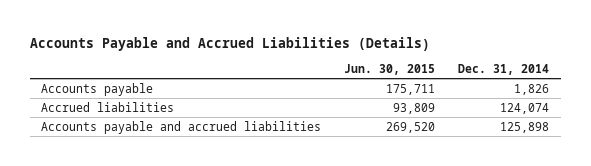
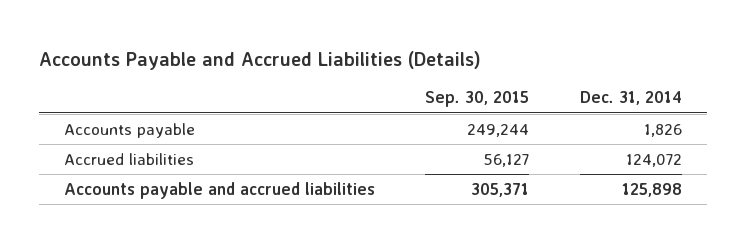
[344,63,436,75] Jun. 30, 2015 -> none
none -> [425,91,530,108] Sep. 30, 2015
[500,102,550,114] 124,074 -> [625,153,682,167] 124,072

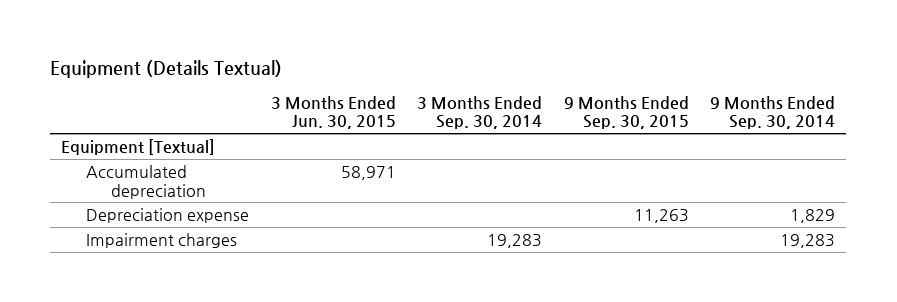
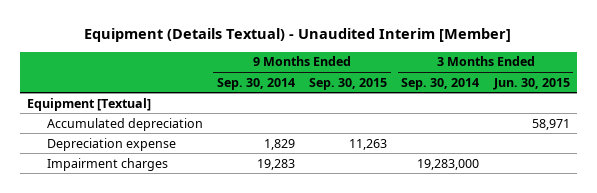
[50,60,283,79] Equipment (Details Textual) -> [84,28,512,43] Equipment (Details Textual) - Unaudited Interim [Member]
[487,233,543,248] 19,283 -> [417,158,480,170] 19,283,000

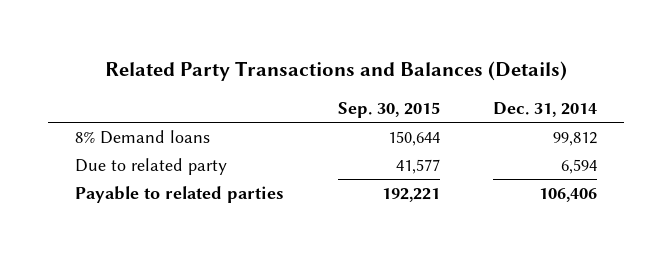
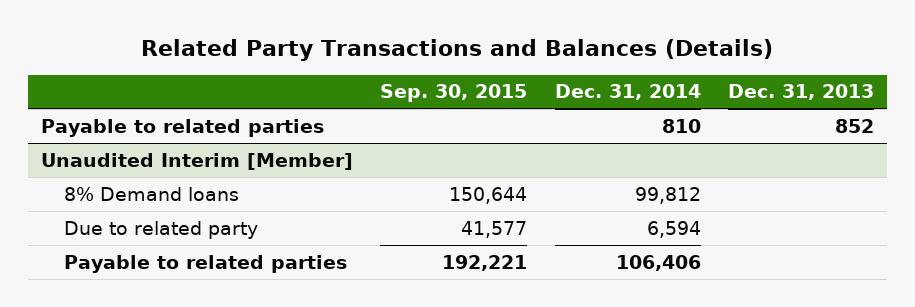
none -> [727,84,874,101] Dec. 31, 2013
none -> [41,118,325,137] Payable to related parties
none -> [41,152,354,170] Unaudited Interim [Member]

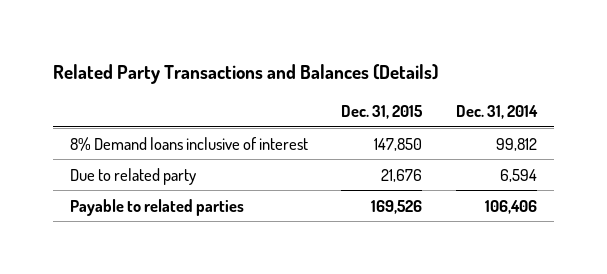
[380,84,528,103] Sep. 30, 2015 -> none
[727,84,874,101] Dec. 31, 2013 -> none
none -> [341,105,424,120] Dec. 31, 2015
[41,118,325,137] Payable to related parties -> none
[41,152,354,170] Unaudited Interim [Member] -> none
[64,186,240,201] 8% Demand loans -> [70,136,309,151] 8% Demand loans inclusive of interest

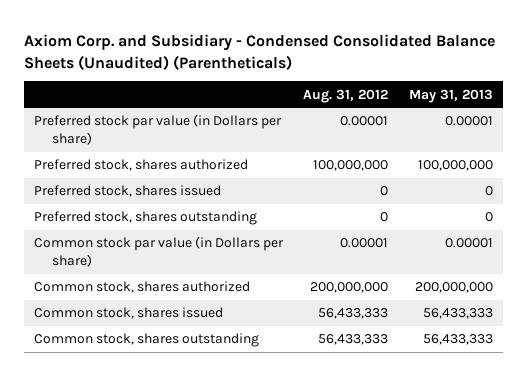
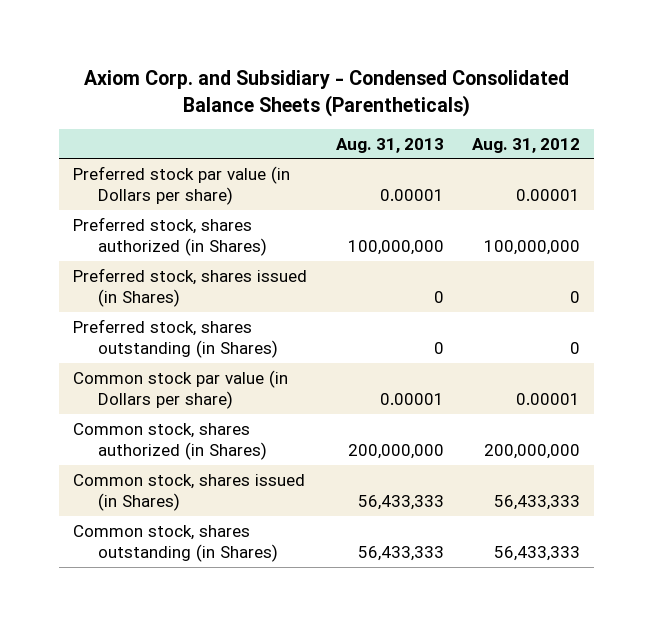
[24,34,496,70] Axiom Corp. and Subsidiary - Condensed Consolidated Balance Sheets (Unaudited) (Parentheticals) -> [83,70,569,117] Axiom Corp. and Subsidiary - Condensed Consolidated Balance Sheets (Parentheticals)
[408,88,493,103] May 31, 2013 -> none
none -> [335,137,444,153] Aug. 31, 2013
[34,159,249,172] Preferred stock, shares authorized -> [73,216,267,257] Preferred stock, shares authorized (in Shares)
[34,185,222,198] Preferred stock, shares issued -> [73,267,308,308] Preferred stock, shares issued (in Shares)
[34,211,258,226] Preferred stock, shares outstanding -> [73,318,278,359] Preferred stock, shares outstanding (in Shares)
[34,281,251,294] Common stock, shares authorized -> [73,422,267,461] Common stock, shares authorized (in Shares)
[34,307,224,320] Common stock, shares issued -> [73,473,306,512] Common stock, shares issued (in Shares)
[34,333,260,348] Common stock, shares outstanding -> [73,524,278,563] Common stock, shares outstanding (in Shares)

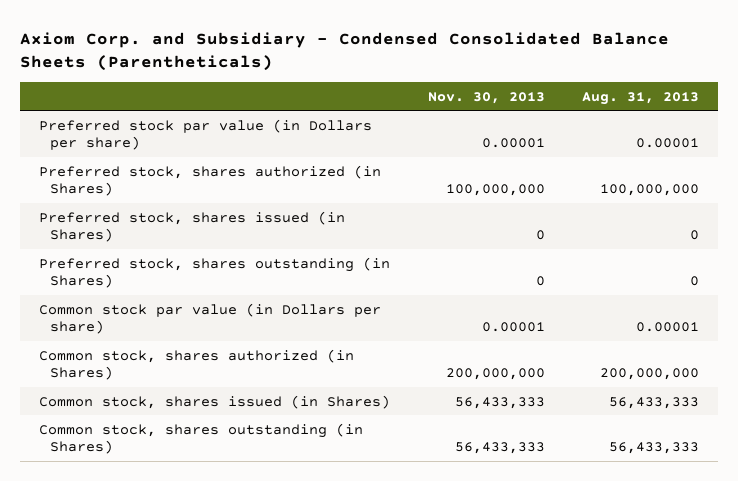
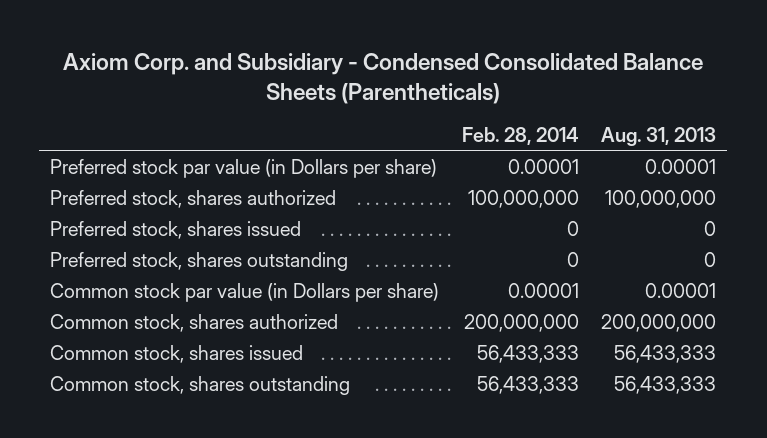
[427,91,545,104] Nov. 30, 2013 -> none
none -> [461,126,579,145] Feb. 28, 2014
[39,164,382,197] Preferred stock, shares authorized (in Shares) -> [50,189,337,208] Preferred stock, shares authorized
[39,210,346,243] Preferred stock, shares issued (in Shares) -> [50,220,302,239] Preferred stock, shares issued
[39,256,391,289] Preferred stock, shares outstanding (in Shares) -> [50,251,349,271] Preferred stock, shares outstanding
[39,348,355,381] Common stock, shares authorized (in Shares) -> [50,313,339,332] Common stock, shares authorized
[39,394,391,409] Common stock, shares issued (in Shares) -> [50,344,304,363] Common stock, shares issued
[39,422,364,455] Common stock, shares outstanding (in Shares) -> [50,375,351,395] Common stock, shares outstanding

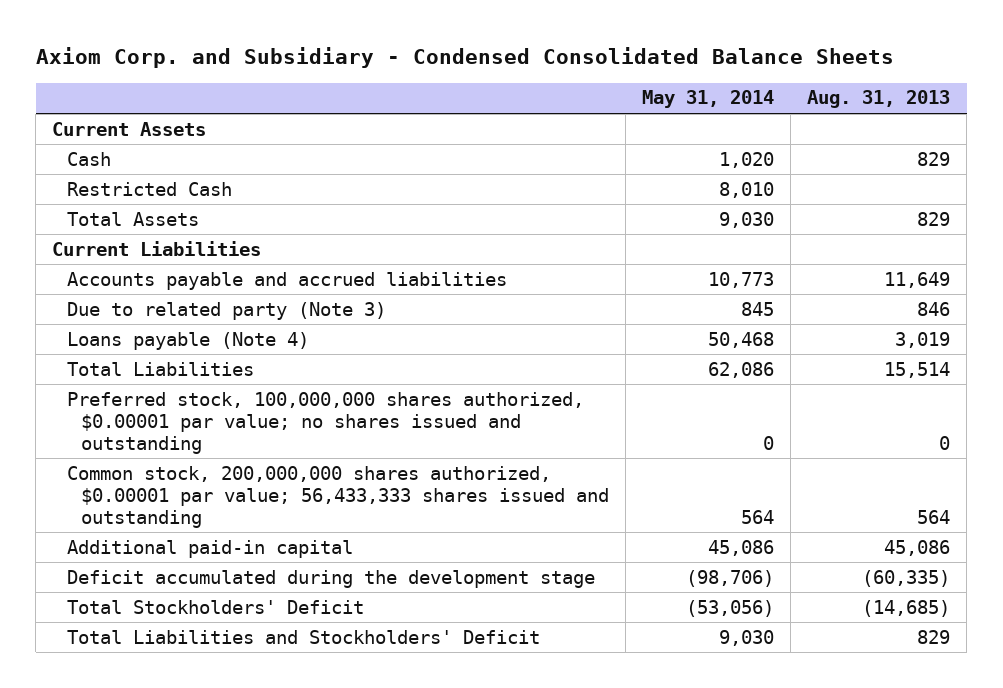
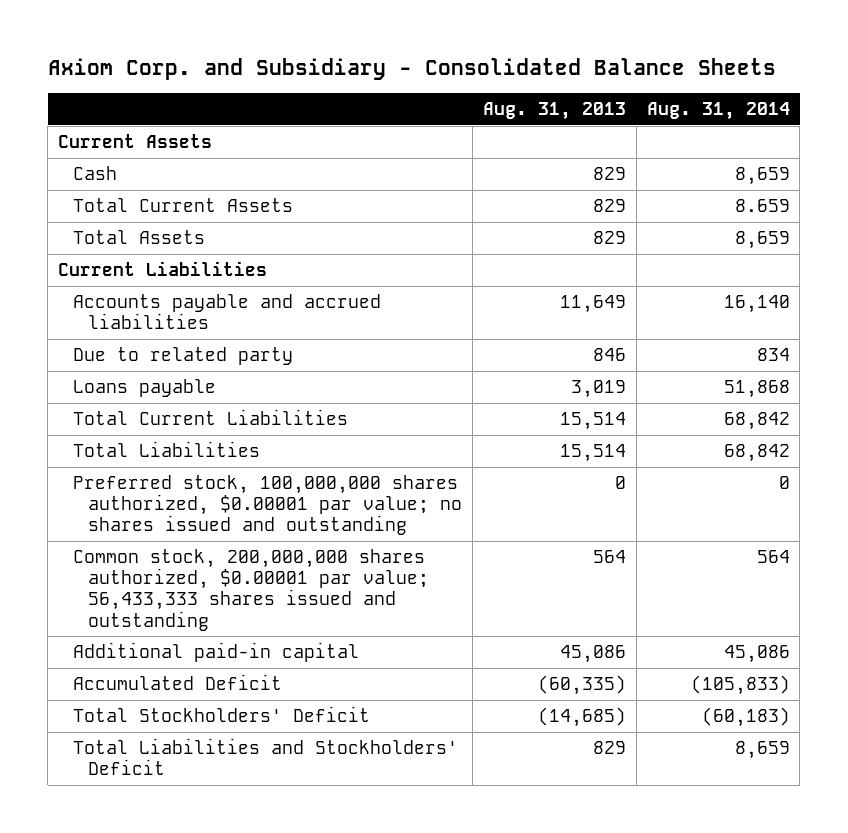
[35,47,894,69] Axiom Corp. and Subsidiary - Condensed Consolidated Balance Sheets -> [47,58,776,81] Axiom Corp. and Subsidiary - Consolidated Balance Sheets
[642,90,775,109] May 31, 2014 -> none
none -> [646,101,790,120] Aug. 31, 2014
[66,181,232,196] Restricted Cash -> none
none -> [73,198,294,213] Total Current Assets
[66,301,386,320] Due to related party (Note 3) -> [73,347,294,366] Due to related party
[66,331,309,350] Loans payable (Note 4) -> [73,379,217,398] Loans payable
none -> [73,409,349,426] Total Current Liabilities
[66,569,595,588] Deficit accumulated during the development stage -> [73,674,283,691] Accumulated Deficit

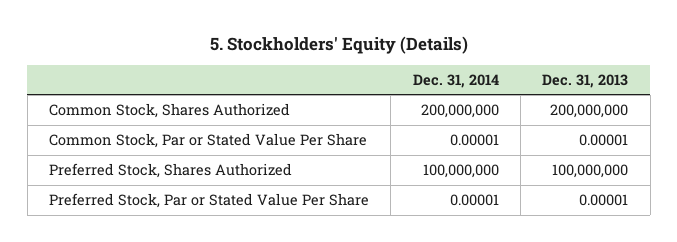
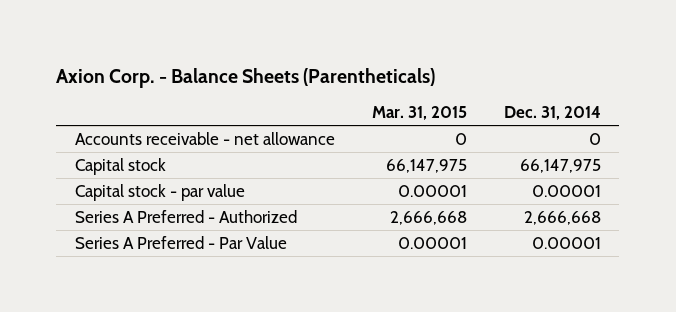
[209,35,468,54] 5. Stockholders' Equity (Details) -> [56,67,436,88] Axion Corp. - Balance Sheets (Parentheticals)
[542,73,629,88] Dec. 31, 2013 -> none
none -> [371,106,467,121] Mar. 31, 2015
none -> [74,131,335,145] Accounts receivable - net allowance
[48,103,290,119] Common Stock, Shares Authorized -> [74,157,166,175] Capital stock
[420,104,499,119] 200,000,000 -> [519,158,601,173] 66,147,975
[48,133,367,149] Common Stock, Par or Stated Value Per Share -> [74,183,245,201] Capital stock - par value
[48,163,292,179] Preferred Stock, Shares Authorized -> [74,209,297,223] Series A Preferred - Authorized
[422,164,499,179] 100,000,000 -> [523,210,601,225] 2,666,668
[48,193,369,209] Preferred Stock, Par or Stated Value Per Share -> [74,235,287,249] Series A Preferred - Par Value

